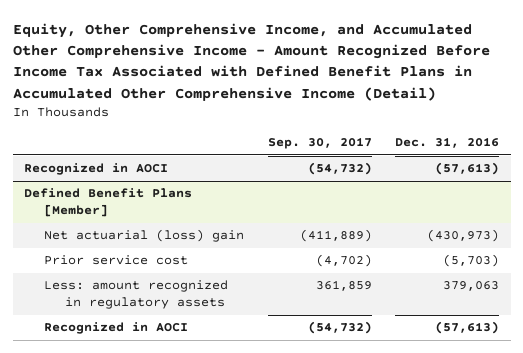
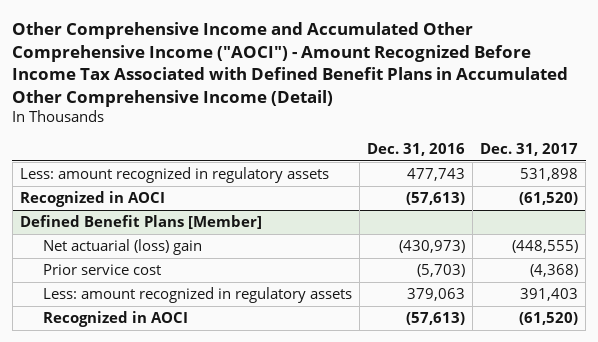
[12,22,490,101] Equity, Other Comprehensive Income, and Accumulated Other Comprehensive Income - Amount Recognized Before Income Tax Associated with Defined Benefit Plans in Accumulated Other Comprehensive Income (Detail) -> [12,21,569,107] Other Comprehensive Income and Accumulated Other Comprehensive Income ("AOCI") - Amount Recognized Before Income Tax Associated with Defined Benefit Plans in Accumulated Other Comprehensive Income (Detail)
[267,137,372,150] Sep. 30, 2017 -> none
none -> [480,142,579,156] Dec. 31, 2017
none -> [19,166,329,183] Less: amount recognized in regulatory assets

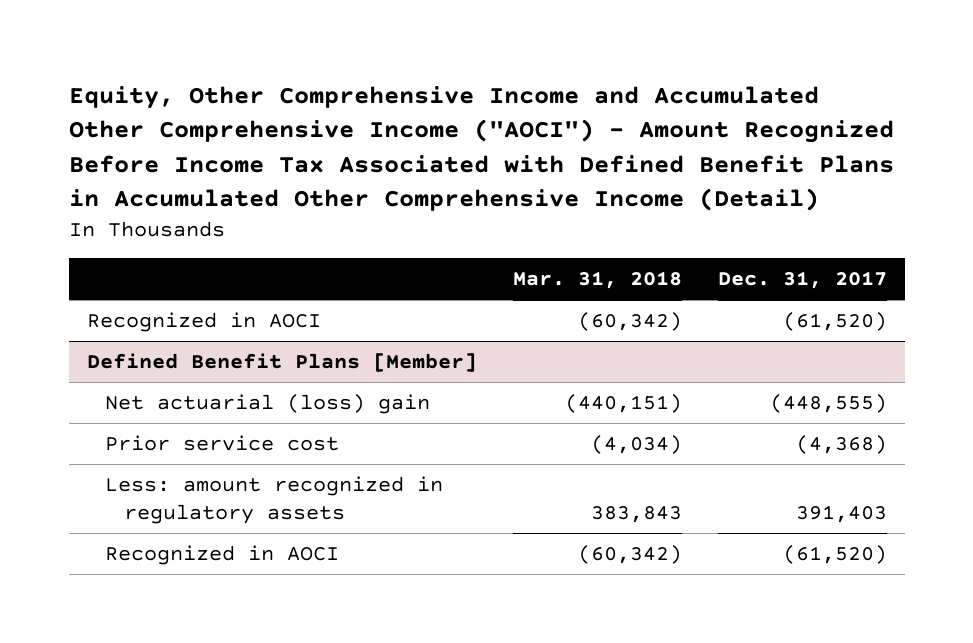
[12,21,569,107] Other Comprehensive Income and Accumulated Other Comprehensive Income ("AOCI") - Amount Recognized Before Income Tax Associated with Defined Benefit Plans in Accumulated Other Comprehensive Income (Detail) -> [68,86,894,212] Equity, Other Comprehensive Income and Accumulated Other Comprehensive Income ("AOCI") - Amount Recognized Before Income Tax Associated with Defined Benefit Plans in Accumulated Other Comprehensive Income (Detail)
[367,142,466,156] Dec. 31, 2016 -> none
none -> [512,271,682,290] Mar. 31, 2018
[19,166,329,183] Less: amount recognized in regulatory assets -> none

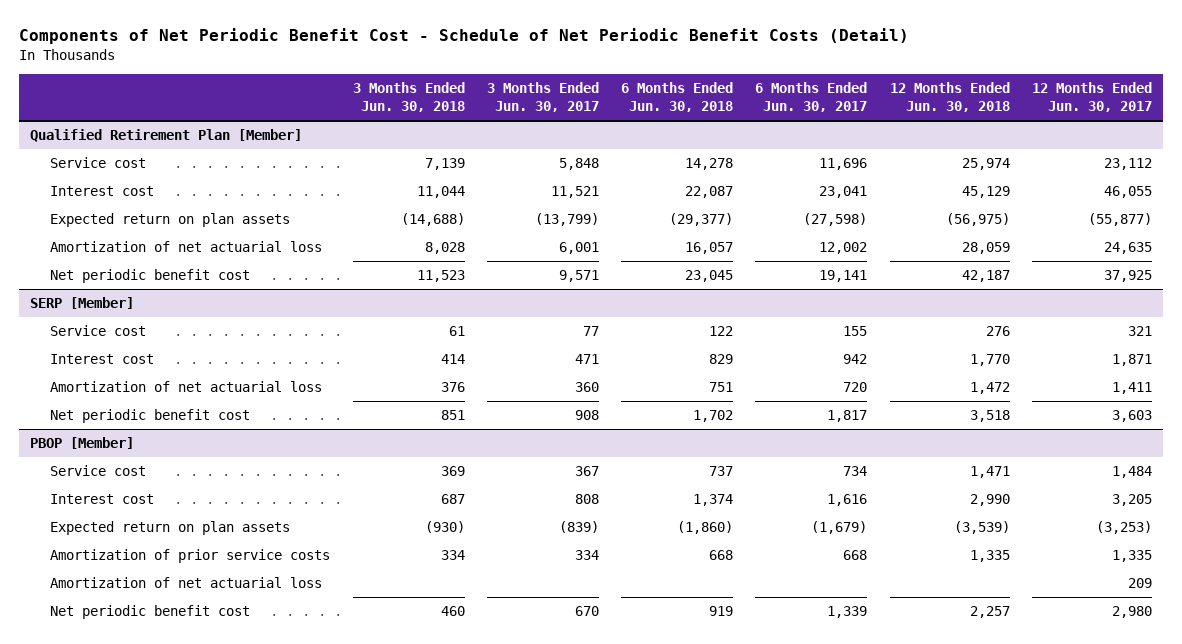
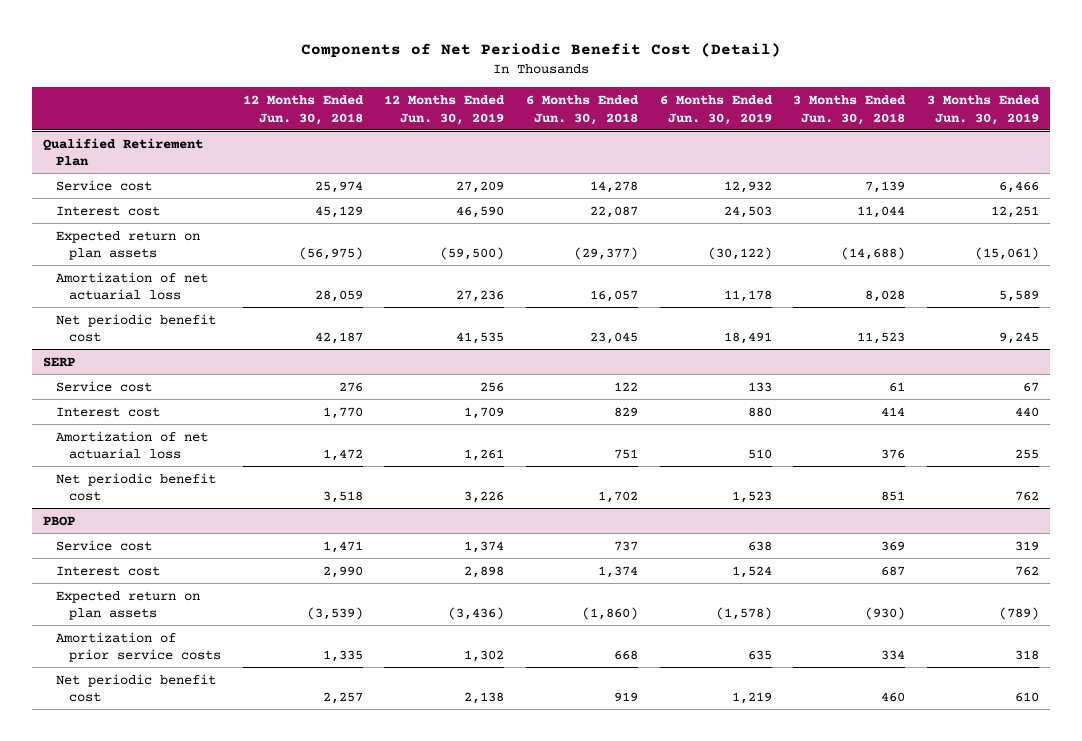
[19,27,910,44] Components of Net Periodic Benefit Cost - Schedule of Net Periodic Benefit Costs (Detail) -> [301,43,782,59] Components of Net Periodic Benefit Cost (Detail)
[486,81,599,112] 3 Months Ended Jun. 30, 2017 -> none
[755,81,868,112] 6 Months Ended Jun. 30, 2017 -> none
[1031,81,1152,112] 12 Months Ended Jun. 30, 2017 -> none
none -> [384,95,506,125] 12 Months Ended Jun. 30, 2019
none -> [659,95,773,125] 6 Months Ended Jun. 30, 2019
none -> [926,95,1040,125] 3 Months Ended Jun. 30, 2019
[30,129,303,143] Qualified Retirement Plan [Member] -> [43,137,204,167] Qualified Retirement Plan
[30,297,135,310] SERP [Member] -> [43,356,76,367] SERP
[30,437,135,450] PBOP [Member] -> [43,515,76,526] PBOP
[50,577,323,589] Amortization of net actuarial loss -> none

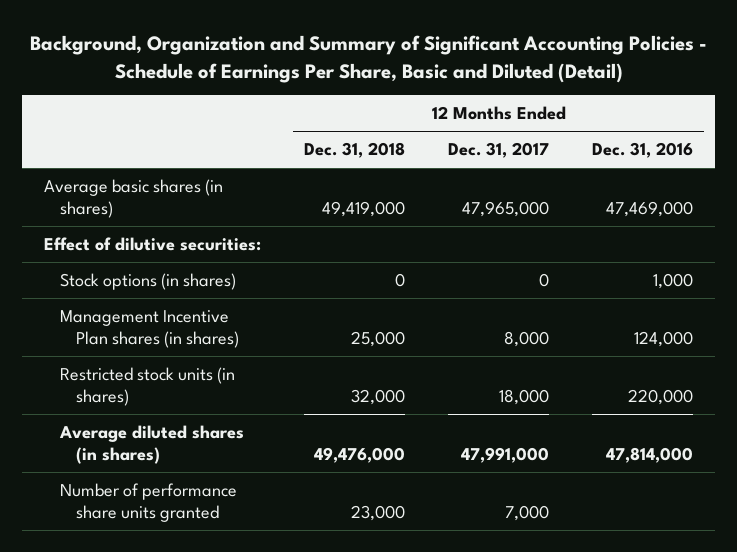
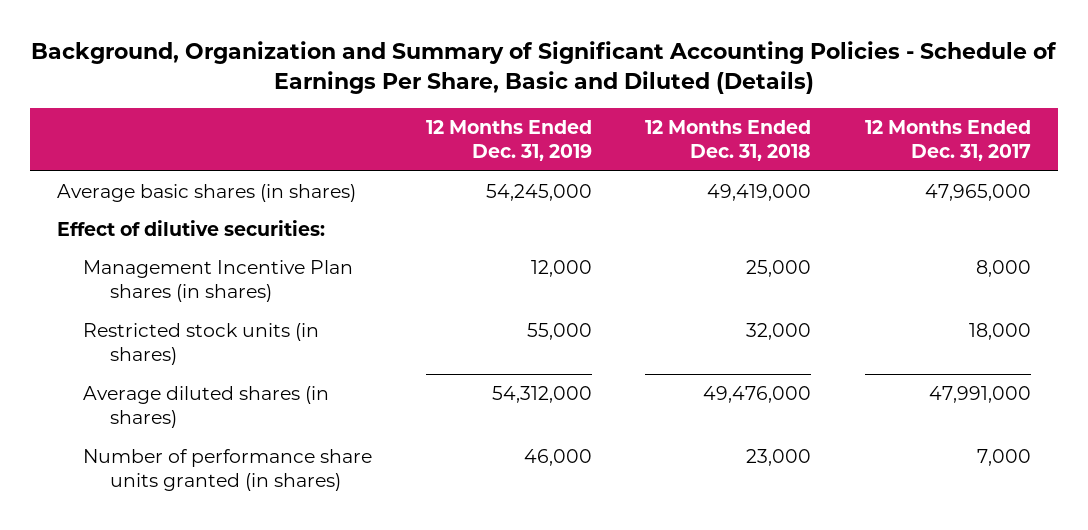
[29,34,707,83] Background, Organization and Summary of Significant Accounting Policies - Schedule of Earnings Per Share, Basic and Diluted (Detail) -> [30,41,1057,95] Background, Organization and Summary of Significant Accounting Policies - Schedule of Earnings Per Share, Basic and Diluted (Details)
[592,142,694,159] Dec. 31, 2016 -> none
none -> [425,119,592,162] 12 Months Ended Dec. 31, 2019
[60,272,237,290] Stock options (in shares) -> none
[60,482,238,523] Number of performance share units granted -> [83,448,373,492] Number of performance share units granted (in shares)

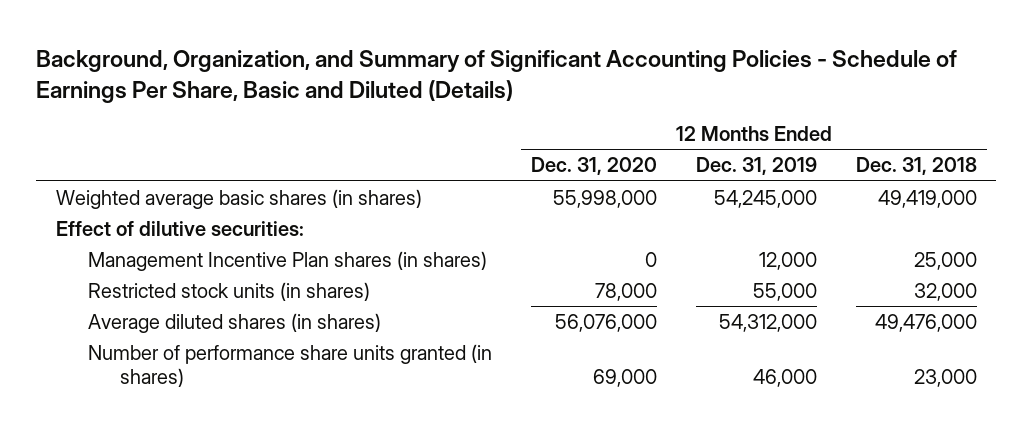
[30,41,1057,95] Background, Organization and Summary of Significant Accounting Policies - Schedule of Earnings Per Share, Basic and Diluted (Details) -> [36,50,958,104] Background, Organization, and Summary of Significant Accounting Policies - Schedule of Earnings Per Share, Basic and Diluted (Details)
[864,119,1031,162] 12 Months Ended Dec. 31, 2017 -> none
none -> [530,157,657,176] Dec. 31, 2020
[56,183,356,202] Average basic shares (in shares) -> [55,188,422,209] Weighted average basic shares (in shares)

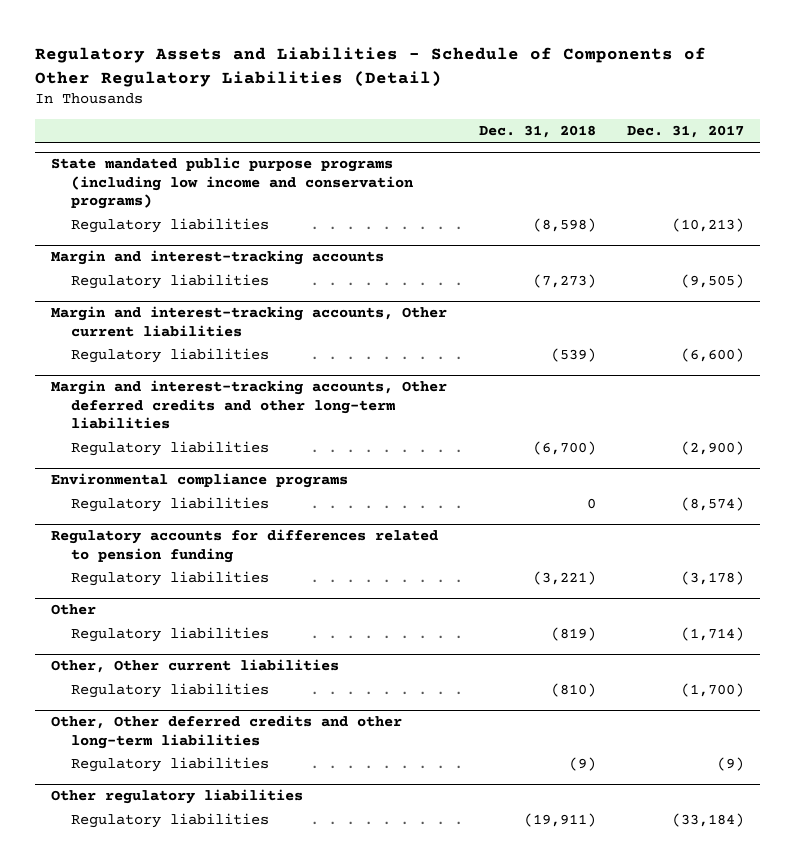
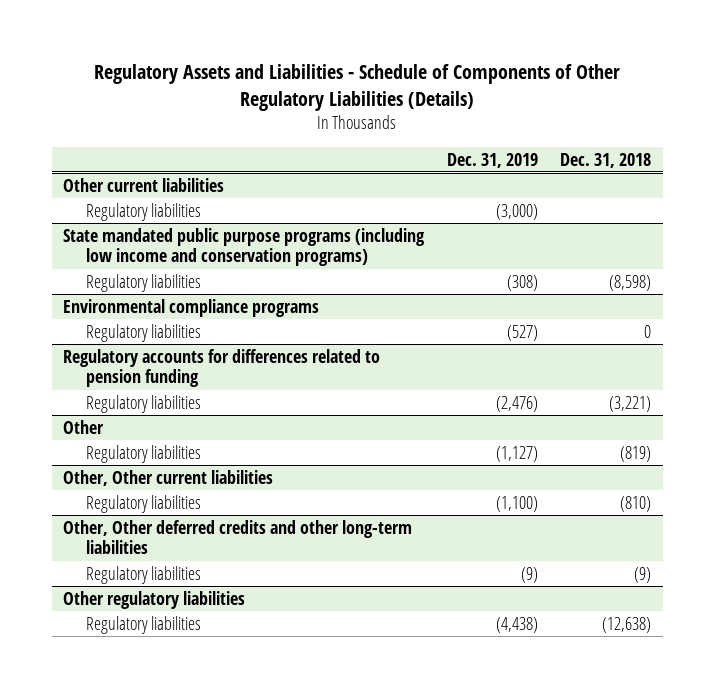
[34,46,706,87] Regulatory Assets and Liabilities - Schedule of Components of Other Regulatory Liabilities (Detail) -> [94,63,621,111] Regulatory Assets and Liabilities - Schedule of Components of Other Regulatory Liabilities (Details)
[627,124,745,138] Dec. 31, 2017 -> none
none -> [446,152,538,168] Dec. 31, 2019
none -> [63,177,225,192] Other current liabilities
none -> [85,202,201,221] Regulatory liabilities
[50,250,384,266] Margin and interest-tracking accounts -> none
[70,274,269,290] Regulatory liabilities -> none
[50,306,447,337] Margin and interest-tracking accounts, Other current liabilities -> none
[70,348,269,364] Regulatory liabilities -> none
[50,380,447,430] Margin and interest-tracking accounts, Other deferred credits and other long-term liabilities -> none
[70,441,269,457] Regulatory liabilities -> none
[523,813,596,828] (19,911) -> [602,616,652,633] (12,638)

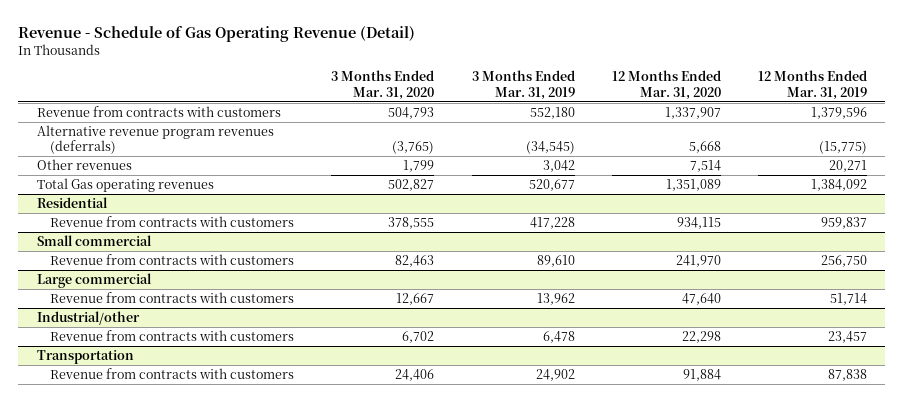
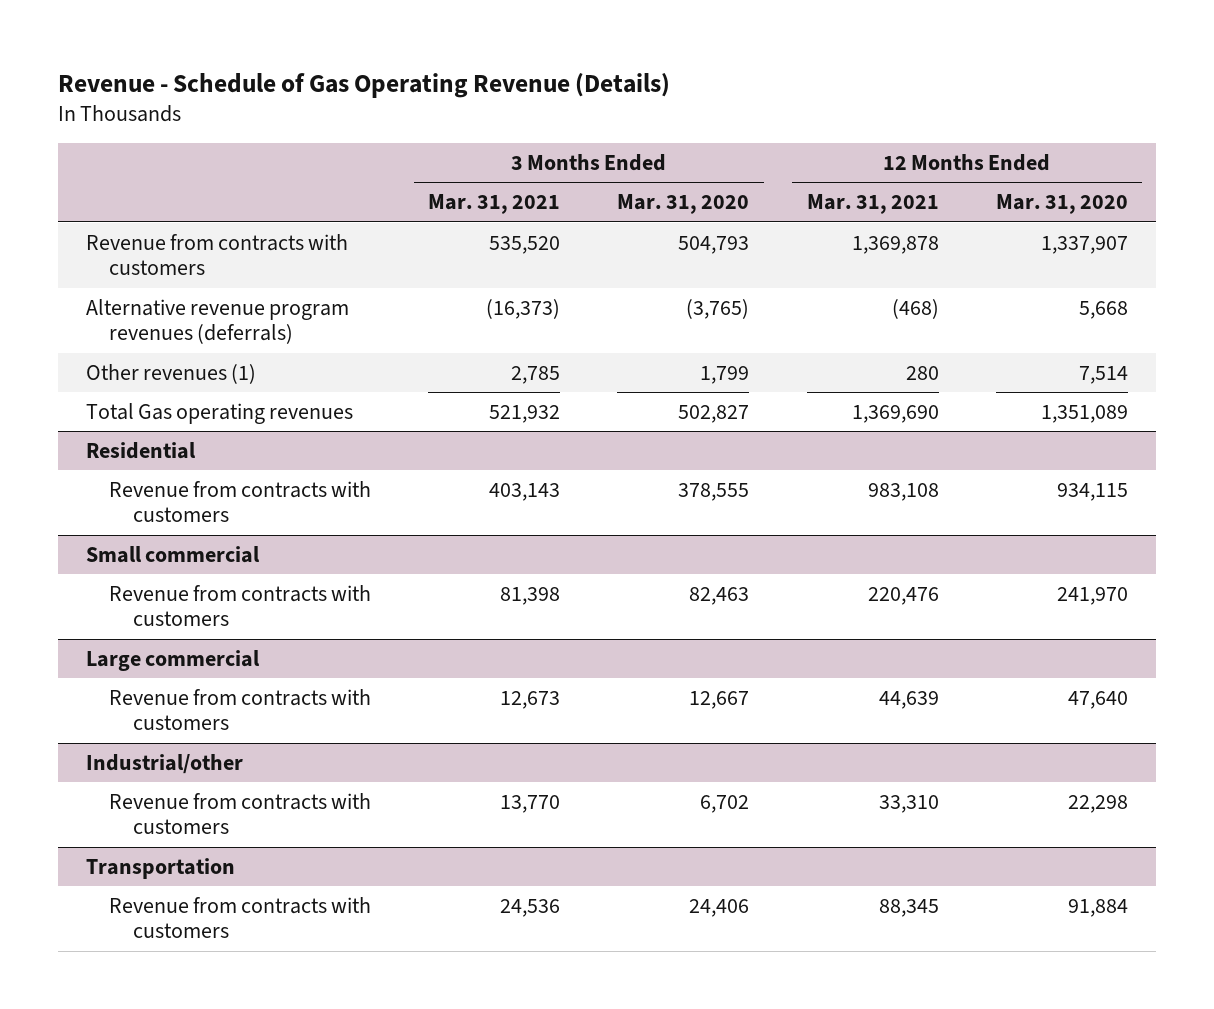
[18,25,416,42] Revenue - Schedule of Gas Operating Revenue (Detail) -> [57,72,670,98] Revenue - Schedule of Gas Operating Revenue (Details)
[471,70,575,100] 3 Months Ended Mar. 31, 2019 -> none
[757,70,867,100] 12 Months Ended Mar. 31, 2019 -> none
none -> [428,194,561,215] Mar. 31, 2021
none -> [806,194,939,215] Mar. 31, 2021
[36,158,132,170] Other revenues -> [86,363,257,384] Other revenues (1)

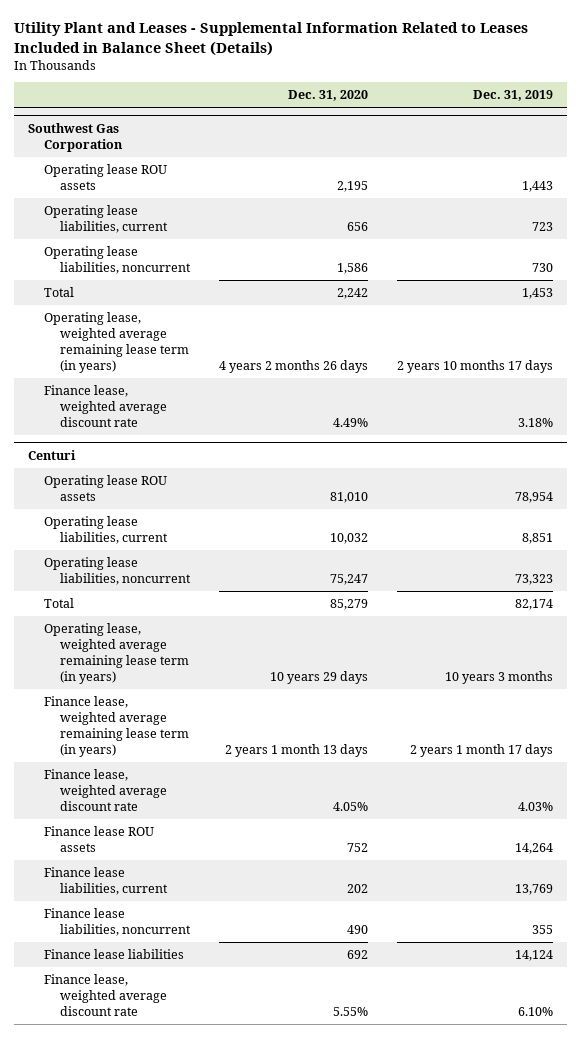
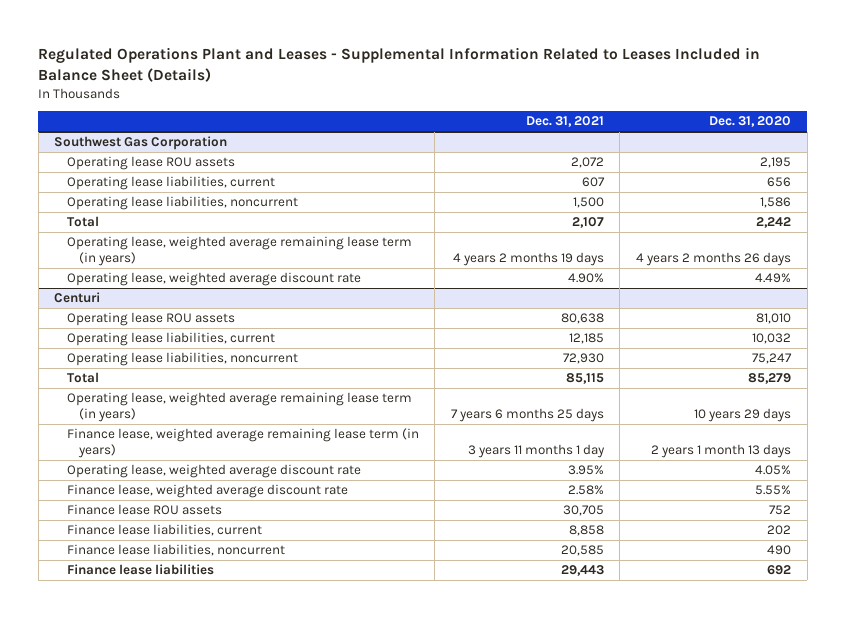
[13,22,528,56] Utility Plant and Leases - Supplemental Information Related to Leases Included in Balance Sheet (Details) -> [38,46,761,82] Regulated Operations Plant and Leases - Supplemental Information Related to Leases Included in Balance Sheet (Details)
[472,90,553,102] Dec. 31, 2019 -> none
none -> [525,116,604,128] Dec. 31, 2021
[43,385,167,428] Finance lease, weighted average discount rate -> [66,272,361,287] Operating lease, weighted average discount rate
[43,769,167,812] Finance lease, weighted average discount rate -> [66,464,361,479] Operating lease, weighted average discount rate
[43,974,167,1017] Finance lease, weighted average discount rate -> [66,484,348,499] Finance lease, weighted average discount rate

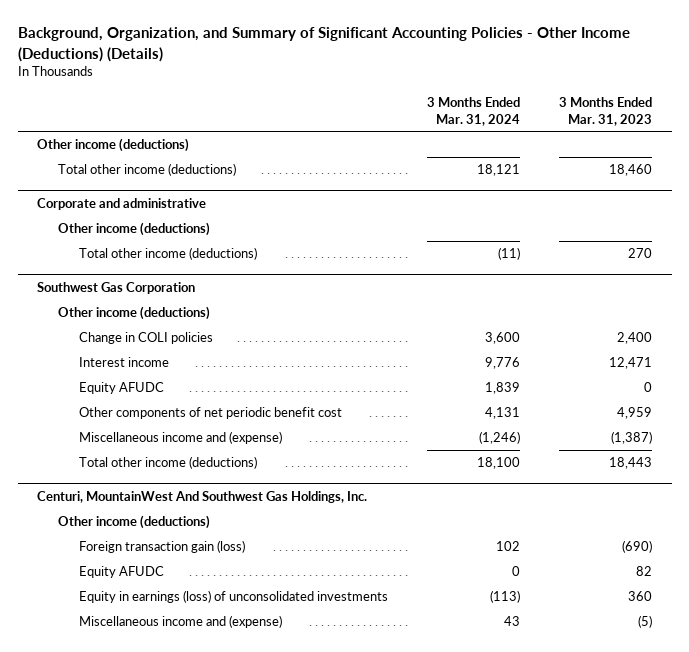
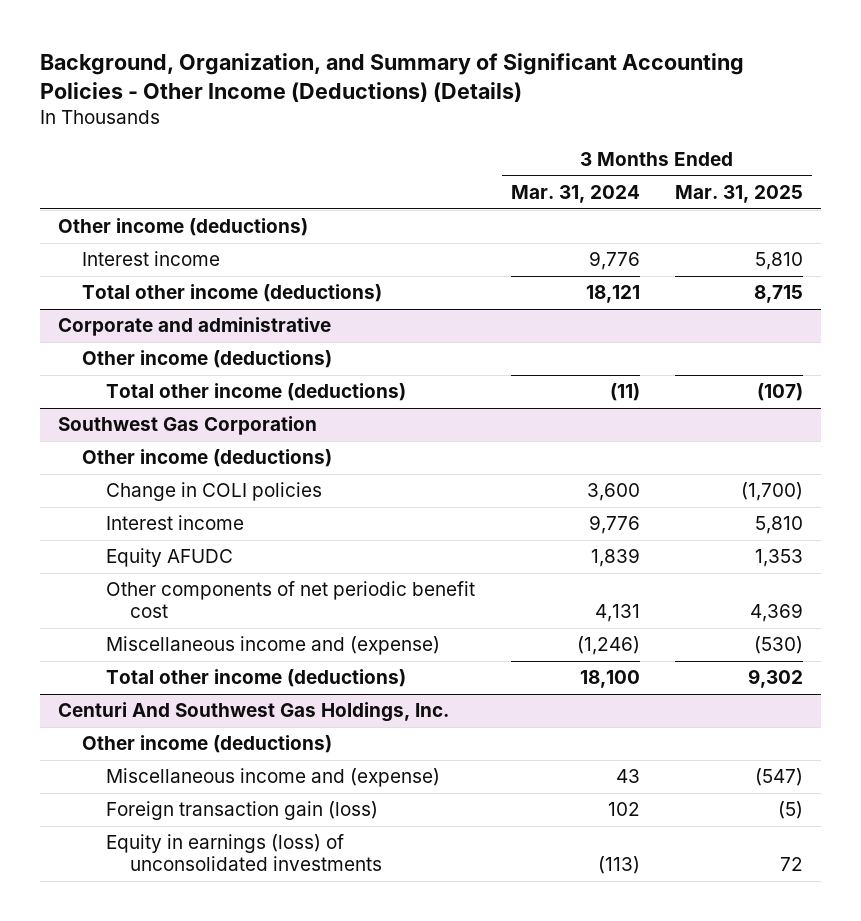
[559,96,653,126] 3 Months Ended Mar. 31, 2023 -> none
none -> [675,185,804,204] Mar. 31, 2025
none -> [82,251,221,267] Interest income
[37,490,368,503] Centuri, MountainWest And Southwest Gas Holdings, Inc. -> [57,702,449,723] Centuri And Southwest Gas Holdings, Inc.
none -> [106,768,441,788] Miscellaneous income and (expense)
[79,566,165,579] Equity AFUDC -> none
[79,615,283,629] Miscellaneous income and (expense) -> none

